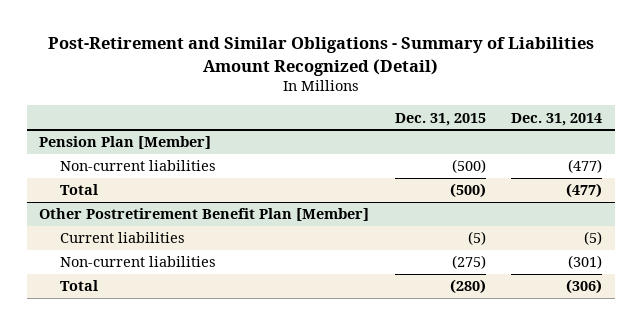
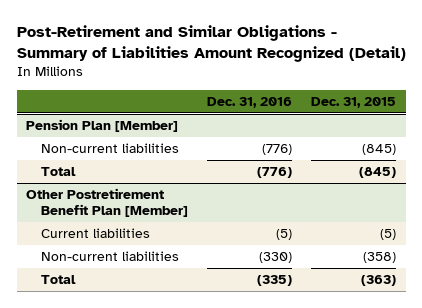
[511,112,603,126] Dec. 31, 2014 -> none
none -> [207,96,293,108] Dec. 31, 2016
[451,159,486,174] (500) -> [362,144,397,156] (845)
[449,183,486,199] (500) -> [359,167,397,179] (845)
[451,255,486,270] (275) -> [363,252,397,264] (358)
[449,279,486,295] (280) -> [361,275,397,287] (363)

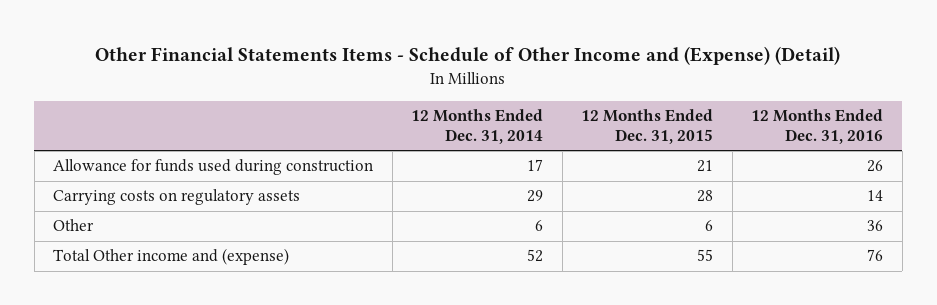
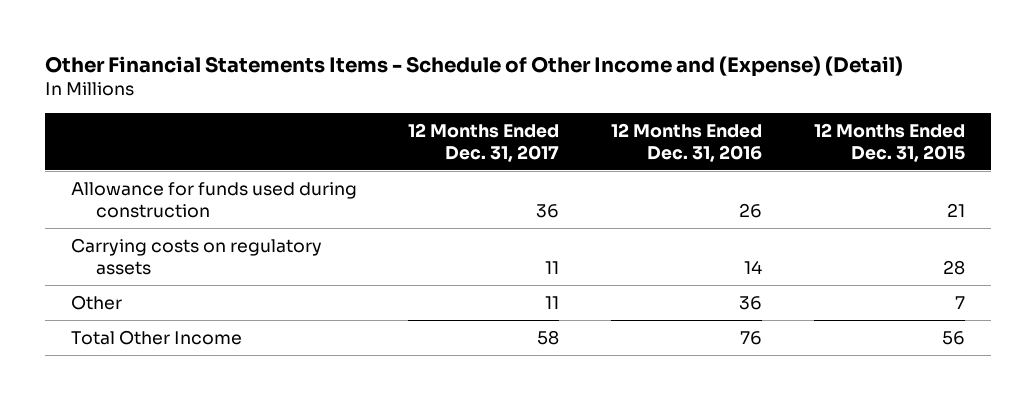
[411,108,544,144] 12 Months Ended Dec. 31, 2014 -> none
none -> [408,122,560,162] 12 Months Ended Dec. 31, 2017
[705,220,714,232] 6 -> [954,295,965,309] 7
[53,248,290,266] Total Other income and (expense) -> [70,329,242,345] Total Other Income
[697,249,714,262] 55 -> [941,330,965,345] 56

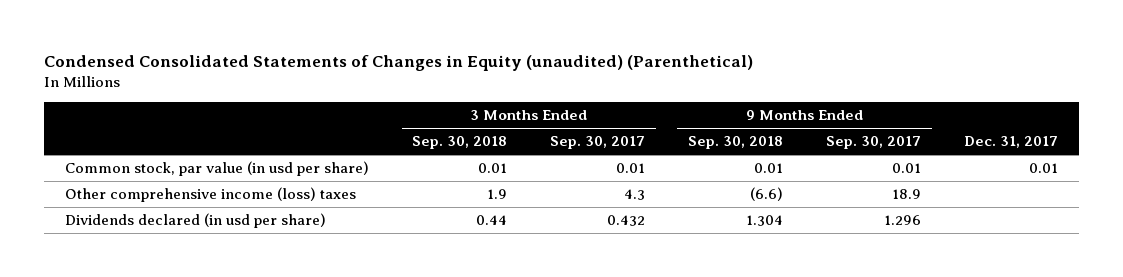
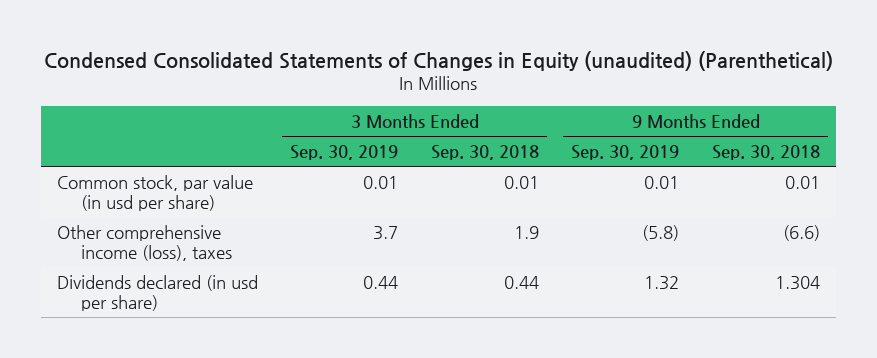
[550,136,646,150] Sep. 30, 2017 -> none
[826,136,922,150] Sep. 30, 2017 -> none
[963,136,1058,149] Dec. 31, 2017 -> none
none -> [290,145,399,161] Sep. 30, 2019
none -> [571,145,680,161] Sep. 30, 2019
[65,187,357,203] Other comprehensive income (loss) taxes -> [56,225,233,261] Other comprehensive income (loss), taxes

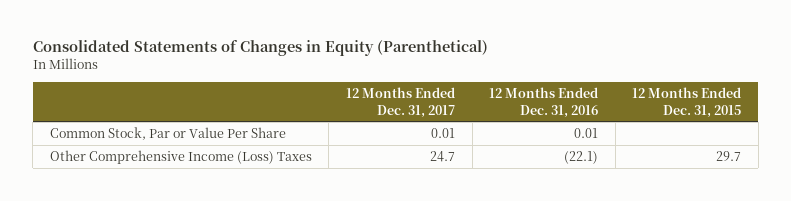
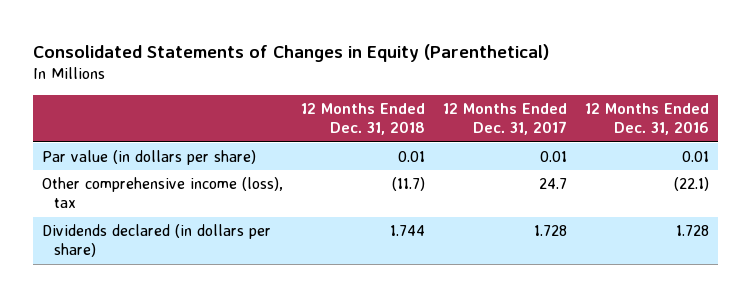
[632,87,742,118] 12 Months Ended Dec. 31, 2015 -> none
none -> [300,103,425,136] 12 Months Ended Dec. 31, 2018
[49,127,286,141] Common Stock, Par or Value Per Share -> [41,149,256,165] Par value (in dollars per share)
[49,150,312,165] Other Comprehensive Income (Loss) Taxes -> [41,176,283,209] Other comprehensive income (loss), tax
none -> [41,223,271,258] Dividends declared (in dollars per share)

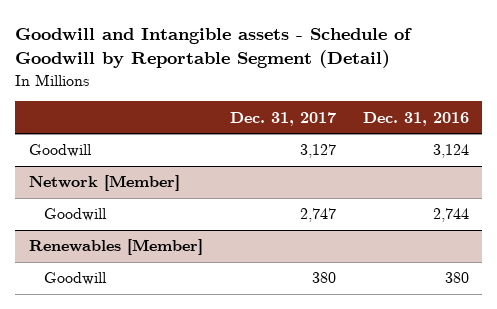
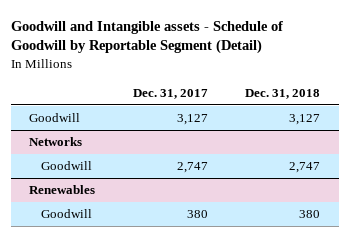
[362,111,469,126] Dec. 31, 2016 -> none
none -> [245,88,321,99] Dec. 31, 2018
[28,175,180,192] Network [Member] -> [29,137,83,147] Networks
[28,239,203,256] Renewables [Member] -> [29,185,96,195] Renewables

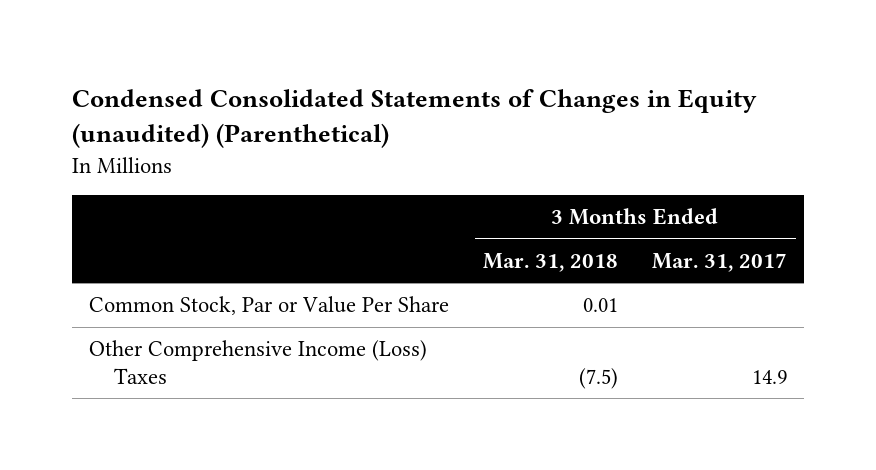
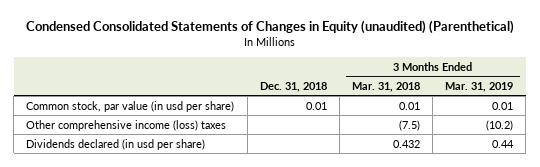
[652,252,788,272] Mar. 31, 2017 -> none
none -> [259,81,327,92] Dec. 31, 2018
none -> [445,81,514,92] Mar. 31, 2019
[89,296,450,316] Common Stock, Par or Value Per Share -> [26,100,235,112] Common stock, par value (in usd per share)
[89,340,428,384] Other Comprehensive Income (Loss) Taxes -> [26,119,227,131] Other comprehensive income (loss) taxes
none -> [26,138,206,150] Dividends declared (in usd per share)

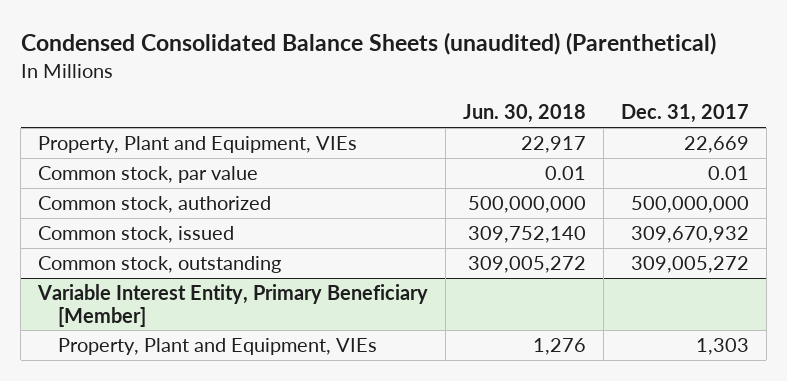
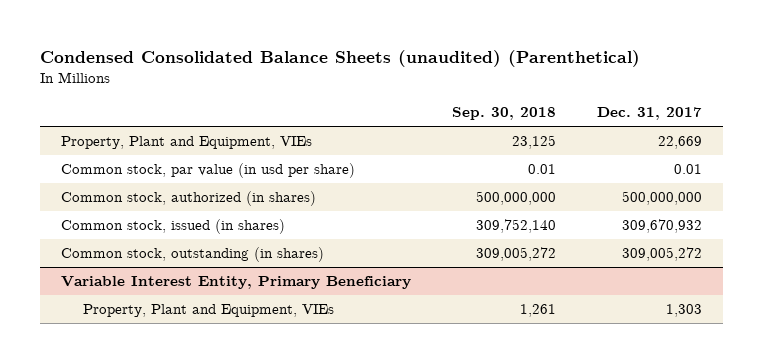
[462,104,586,124] Jun. 30, 2018 -> none
none -> [451,107,556,121] Sep. 30, 2018
[38,165,259,183] Common stock, par value -> [60,163,355,179] Common stock, par value (in usd per share)
[38,195,272,213] Common stock, authorized -> [60,191,316,207] Common stock, authorized (in shares)
[38,225,235,243] Common stock, issued -> [60,219,285,235] Common stock, issued (in shares)
[38,255,282,273] Common stock, outstanding -> [60,247,324,263] Common stock, outstanding (in shares)
[37,283,429,327] Variable Interest Entity, Primary Beneficiary [Member] -> [60,276,411,290] Variable Interest Entity, Primary Beneficiary

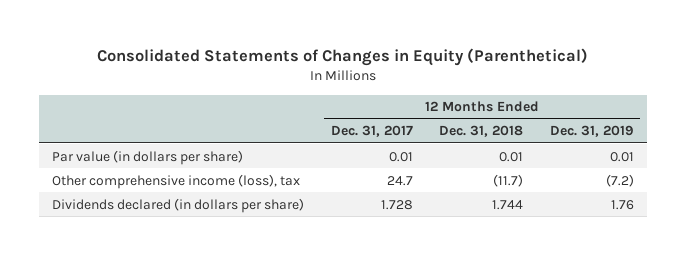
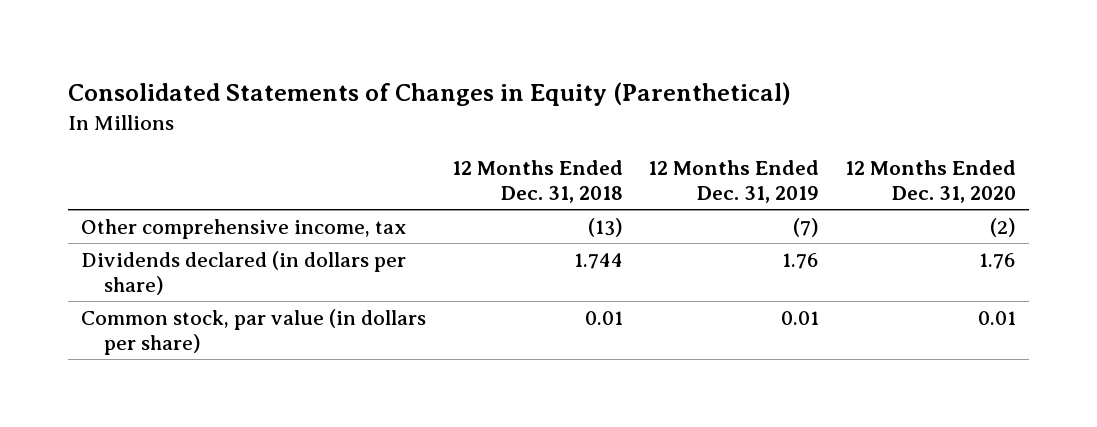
[330,125,413,138] Dec. 31, 2017 -> none
none -> [844,159,1016,204] 12 Months Ended Dec. 31, 2020
[52,149,244,165] Par value (in dollars per share) -> none
[52,173,301,189] Other comprehensive income (loss), tax -> [81,218,407,239] Other comprehensive income, tax
[493,173,524,187] (11.7) -> [587,217,623,237] (13)
[605,173,634,187] (7.2) -> [793,217,820,237] (7)
none -> [81,308,427,356] Common stock, par value (in dollars per share)

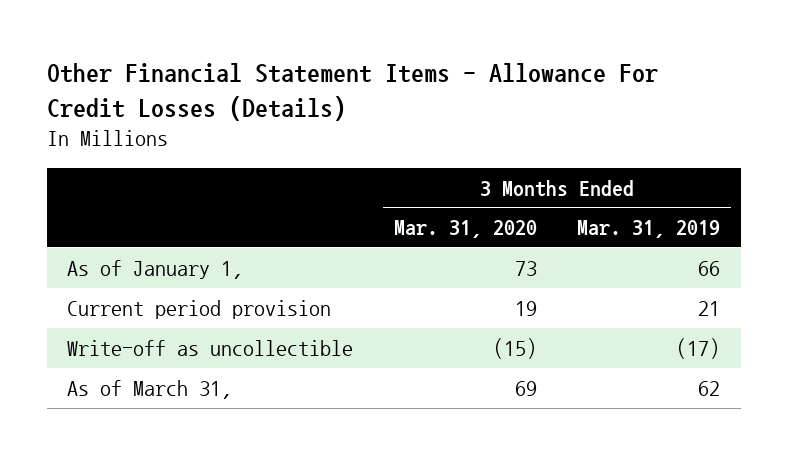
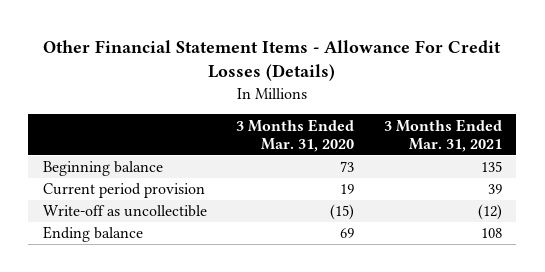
[577,220,721,239] Mar. 31, 2019 -> none
none -> [383,118,502,153] 3 Months Ended Mar. 31, 2021
[66,259,243,279] As of January 1, -> [42,161,163,177] Beginning balance
[66,379,232,399] As of March 31, -> [42,226,143,243] Ending balance

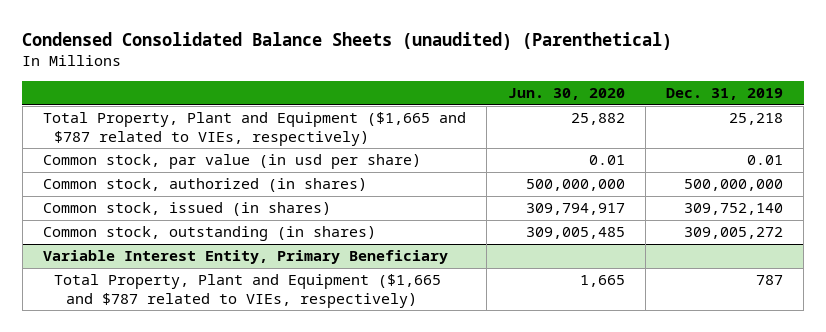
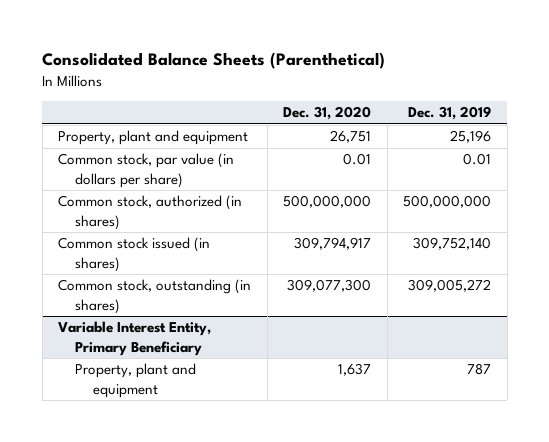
[22,31,673,50] Condensed Consolidated Balance Sheets (unaudited) (Parenthetical) -> [42,52,386,70] Consolidated Balance Sheets (Parenthetical)
[507,87,625,100] Jun. 30, 2020 -> none
none -> [283,106,372,121] Dec. 31, 2020
[43,112,467,146] Total Property, Plant and Equipment ($1,665 and $787 related to VIEs, respectively) -> [58,130,249,146] Property, plant and equipment
[728,113,783,126] 25,218 -> [450,130,492,144] 25,196
[43,154,422,170] Common stock, par value (in usd per share) -> [58,153,235,188] Common stock, par value (in dollars per share)
[43,202,332,217] Common stock, issued (in shares) -> [58,237,211,272] Common stock issued (in shares)
[54,274,442,308] Total Property, Plant and Equipment ($1,665 and $787 related to VIEs, respectively) -> [75,363,197,398] Property, plant and equipment

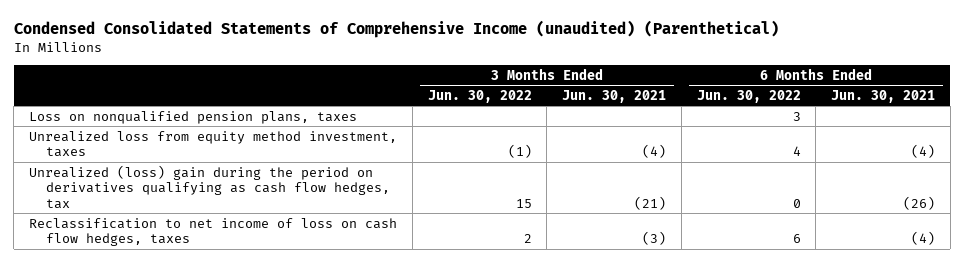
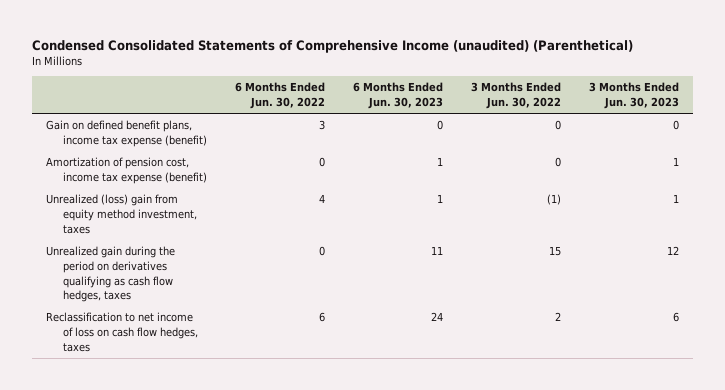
[562,89,667,103] Jun. 30, 2021 -> none
[831,89,936,103] Jun. 30, 2021 -> none
none -> [353,82,444,110] 6 Months Ended Jun. 30, 2023
none -> [588,82,679,110] 3 Months Ended Jun. 30, 2023
[29,110,358,124] Loss on nonqualified pension plans, taxes -> none
none -> [46,120,208,147] Gain on defined benefit plans, income tax expense (benefit)
none -> [46,157,208,184] Amortization of pension cost, income tax expense (benefit)
[29,130,398,158] Unrealized loss from equity method investment, taxes -> [46,194,198,234] Unrealized (loss) gain from equity method investment, taxes
[29,164,390,209] Unrealized (loss) gain during the period on derivatives qualifying as cash flow hedges, tax -> [46,246,176,303] Unrealized gain during the period on derivatives qualifying as cash flow hedges, taxes

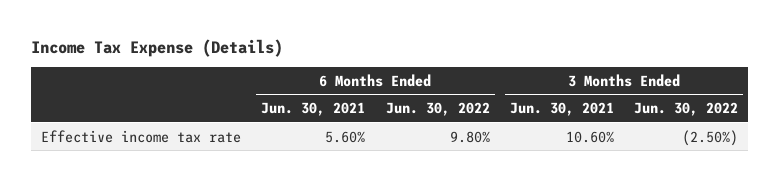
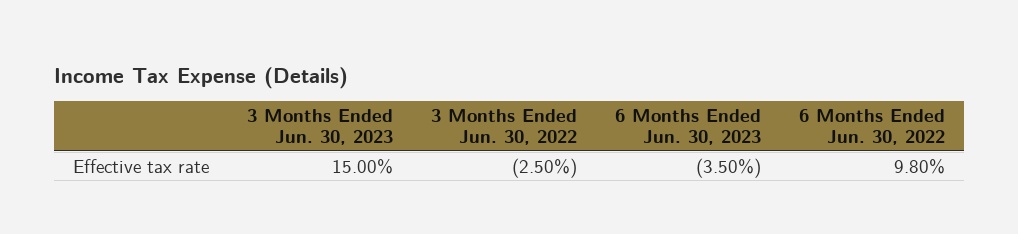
[261,101,366,116] Jun. 30, 2021 -> none
[509,101,614,116] Jun. 30, 2021 -> none
none -> [247,108,394,146] 3 Months Ended Jun. 30, 2023
none -> [615,108,762,146] 6 Months Ended Jun. 30, 2023
[40,129,241,143] Effective income tax rate -> [73,158,210,173] Effective tax rate

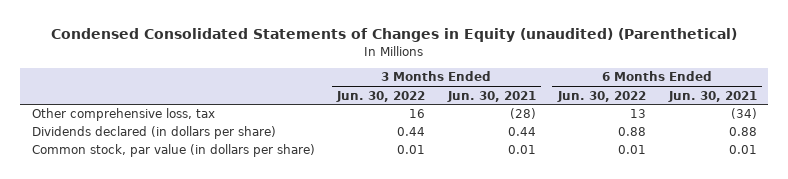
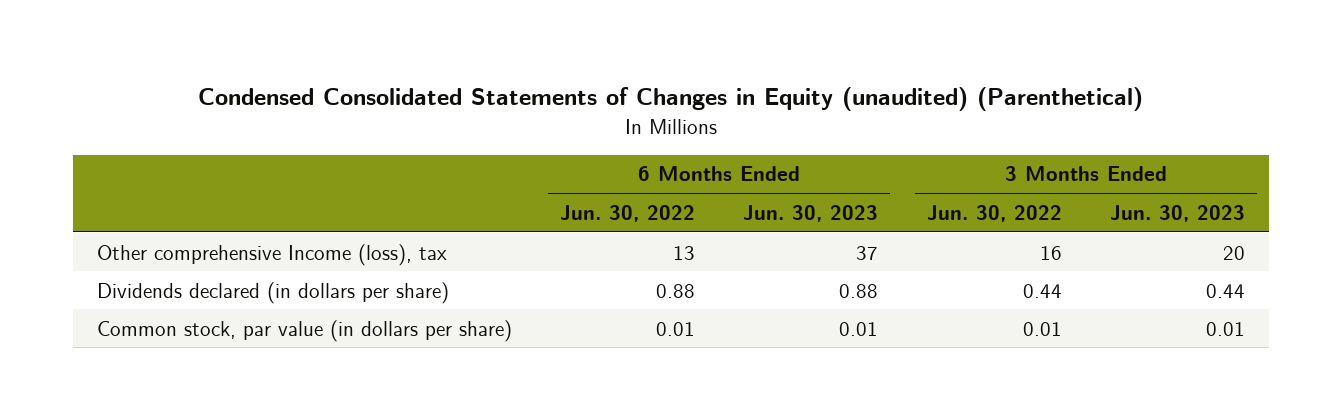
[446,90,536,102] Jun. 30, 2021 -> none
[667,90,757,102] Jun. 30, 2021 -> none
none -> [743,204,879,222] Jun. 30, 2023
none -> [1109,204,1245,222] Jun. 30, 2023
[31,108,215,122] Other comprehensive loss, tax -> [96,243,447,266] Other comprehensive Income (loss), tax

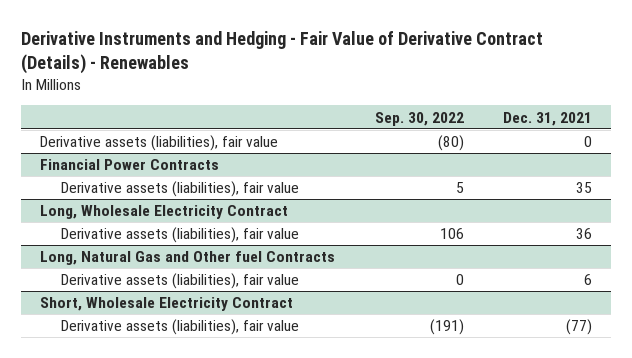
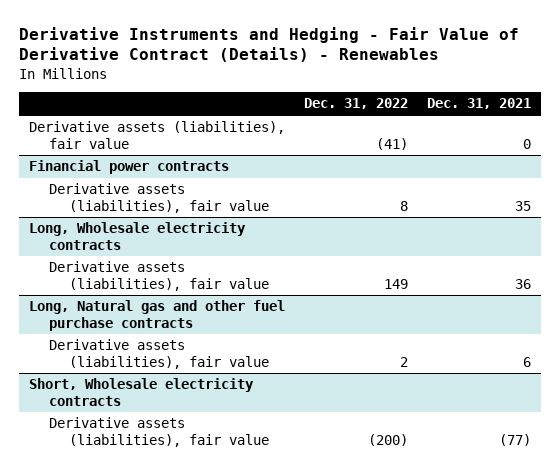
[374,111,464,126] Sep. 30, 2022 -> none
none -> [303,98,408,110] Dec. 31, 2022
[40,159,220,171] Financial Power Contracts -> [28,160,229,175] Financial power contracts
[40,205,289,220] Long, Wholesale Electricity Contract -> [28,222,246,250] Long, Wholesale electricity contracts
[40,251,336,266] Long, Natural Gas and Other fuel Contracts -> [28,300,285,331] Long, Natural gas and other fuel purchase contracts
[40,297,294,312] Short, Wholesale Electricity Contract -> [28,378,254,406] Short, Wholesale electricity contracts

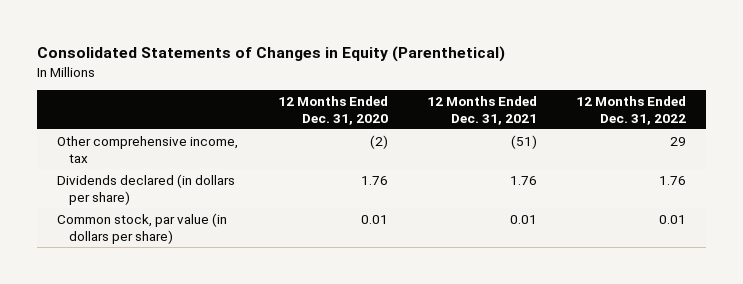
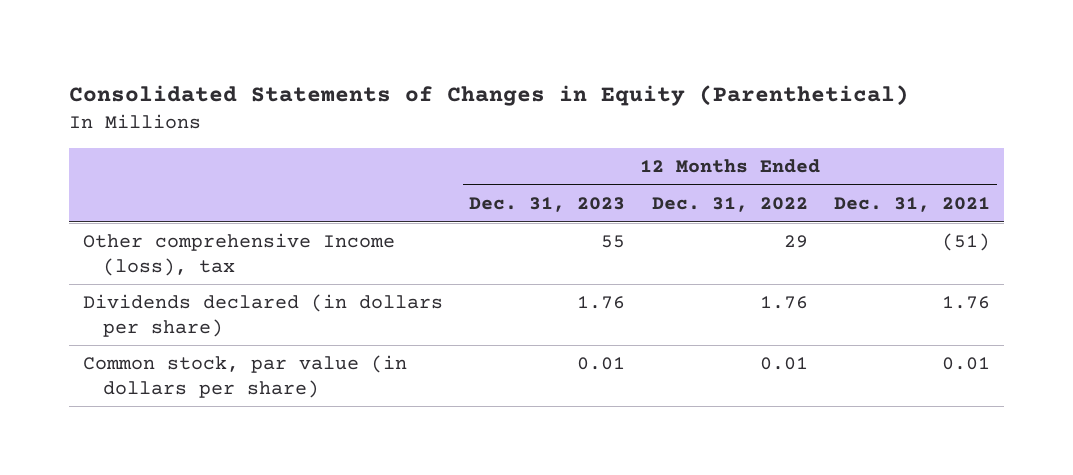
[277,95,388,125] 12 Months Ended Dec. 31, 2020 -> none
none -> [469,197,626,213] Dec. 31, 2023
[57,135,239,163] Other comprehensive income, tax -> [82,233,395,276] Other comprehensive Income (loss), tax

